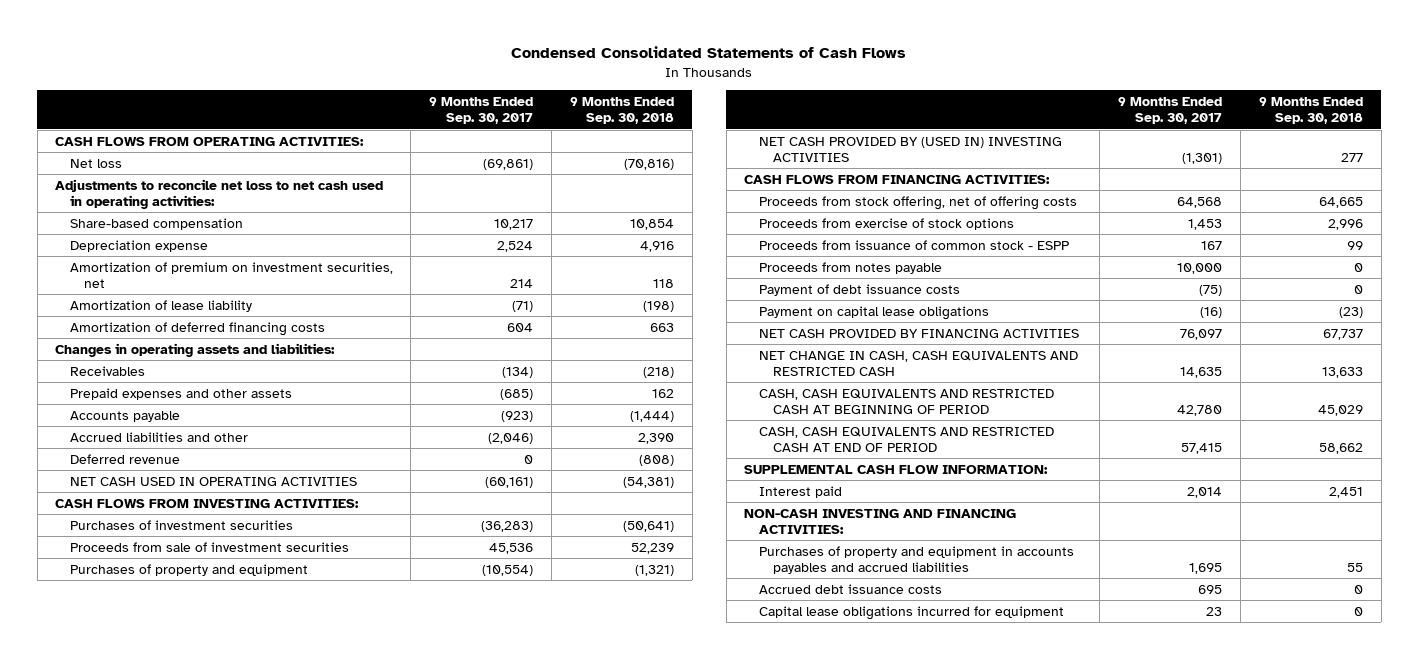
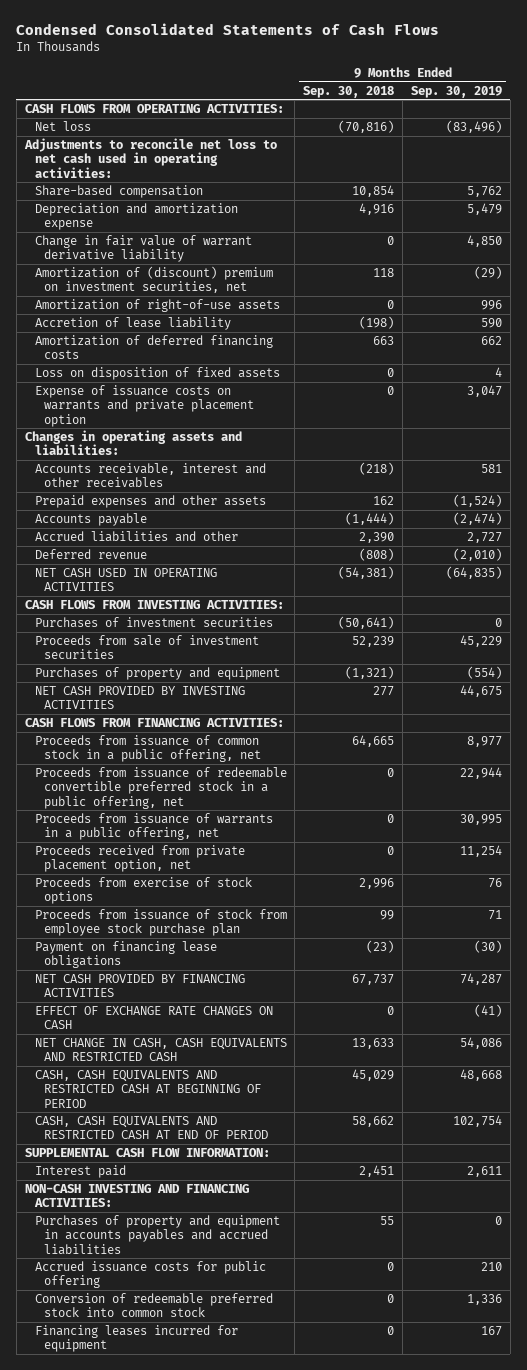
[429,97,534,125] 9 Months Ended Sep. 30, 2017 -> none
none -> [410,85,502,98] Sep. 30, 2019
[69,239,208,252] Depreciation expense -> [34,203,238,231] Depreciation and amortization expense
none -> [34,235,252,263] Change in fair value of warrant derivative liability
[69,261,393,289] Amortization of premium on investment securities, net -> [34,266,273,294] Amortization of (discount) premium on investment securities, net
none -> [34,299,280,313] Amortization of right-of-use assets
[69,299,252,312] Amortization of lease liability -> [34,317,231,331] Accretion of lease liability
none -> [34,367,280,381] Loss on disposition of fixed assets
none -> [34,385,255,427] Expense of issuance costs on warrants and private placement option
[69,365,145,376] Receivables -> [34,463,266,489] Accounts receivable, interest and other receivables
[758,136,1062,163] NET CASH PROVIDED BY (USED IN) INVESTING ACTIVITIES -> [34,686,245,710] NET CASH PROVIDED BY INVESTING ACTIVITIES
[758,195,1077,210] Proceeds from stock offering, net of offering costs -> [34,735,262,763] Proceeds from issuance of common stock in a public offering, net
none -> [34,767,287,809] Proceeds from issuance of redeemable convertible preferred stock in a public offering, net
none -> [34,813,273,841] Proceeds from issuance of warrants in a public offering, net
none -> [34,845,245,873] Proceeds received from private placement option, net
[758,261,942,274] Proceeds from notes payable -> none
[758,283,960,296] Payment of debt issuance costs -> none
[758,239,1069,250] Proceeds from issuance of common stock - ESPP -> [34,909,287,937] Proceeds from issuance of stock from employee stock purchase plan
[758,305,989,320] Payment on capital lease obligations -> [34,941,217,969] Payment on financing lease obligations
none -> [34,1006,273,1030] EFFECT OF EXCHANGE RATE CHANGES ON CASH
[758,583,942,594] Accrued debt issuance costs -> none
[758,605,1064,620] Capital lease obligations incurred for equipment -> none
none -> [34,1261,266,1289] Accrued issuance costs for public offering
none -> [34,1293,273,1318] Conversion of redeemable preferred stock into common stock
none -> [34,1325,238,1353] Financing leases incurred for equipment

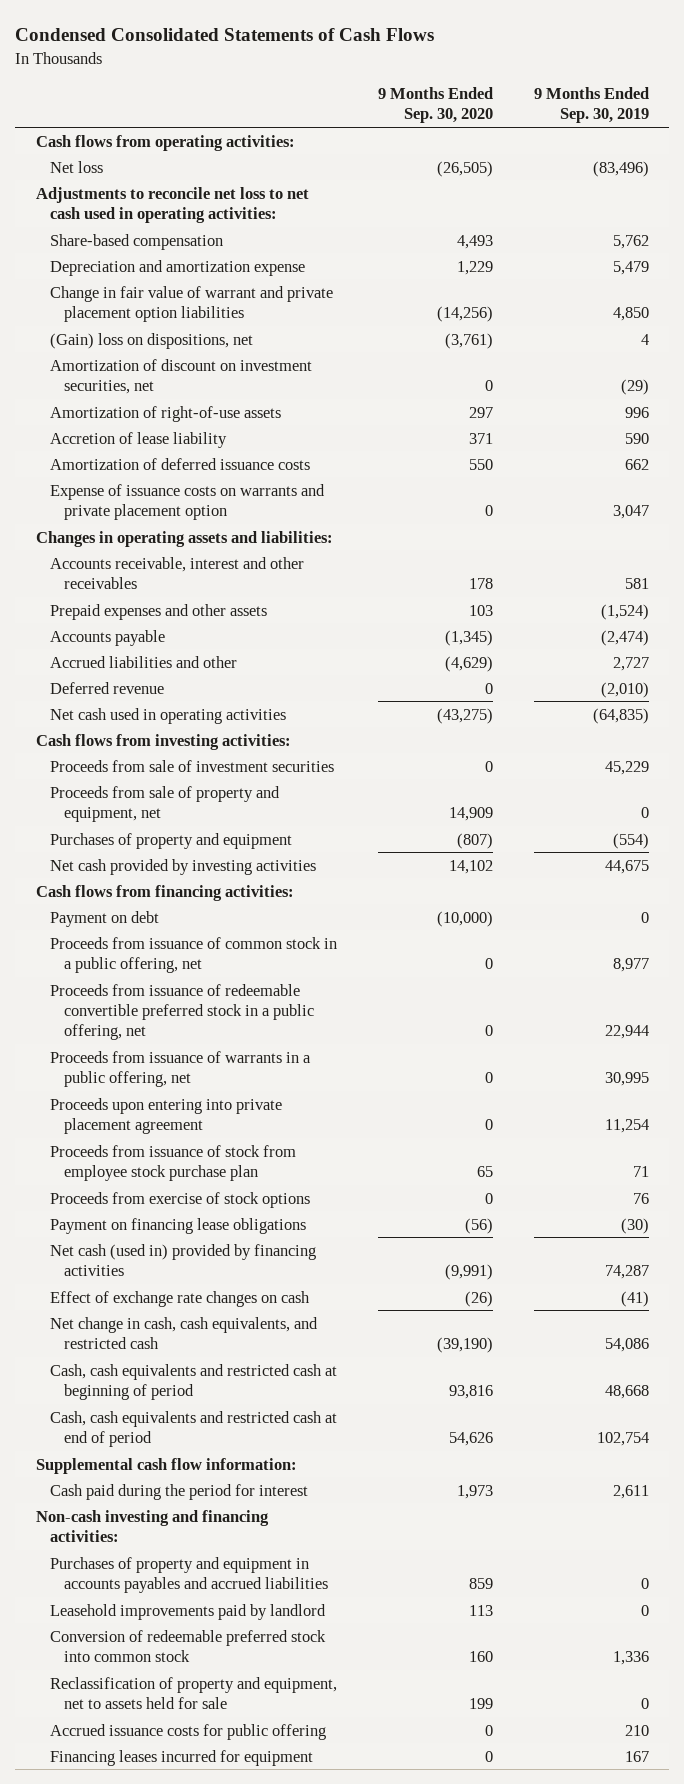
[303,85,395,98] Sep. 30, 2018 -> none
none -> [377,86,493,124] 9 Months Ended Sep. 30, 2020
[24,104,284,114] CASH FLOWS FROM OPERATING ACTIVITIES: -> [35,134,295,151] Cash flows from operating activities:
[34,235,252,263] Change in fair value of warrant derivative liability -> [49,285,333,322] Change in fair value of warrant and private placement option liabilities
none -> [49,332,253,349] (Gain) loss on dispositions, net
[34,266,273,294] Amortization of (discount) premium on investment securities, net -> [49,358,312,394] Amortization of discount on investment securities, net
[34,367,280,381] Loss on disposition of fixed assets -> none
[34,335,273,360] Amortization of deferred financing costs -> [49,457,310,470] Amortization of deferred issuance costs
[34,617,273,629] Purchases of investment securities -> none
[34,568,217,592] NET CASH USED IN OPERATING ACTIVITIES -> [49,707,286,724] Net cash used in operating activities
[24,600,284,610] CASH FLOWS FROM INVESTING ACTIVITIES: -> [35,733,291,750] Cash flows from investing activities:
none -> [49,785,280,822] Proceeds from sale of property and equipment, net
[34,686,245,710] NET CASH PROVIDED BY INVESTING ACTIVITIES -> [49,858,316,875] Net cash provided by investing activities
[24,718,284,728] CASH FLOWS FROM FINANCING ACTIVITIES: -> [35,884,294,901] Cash flows from financing activities:
none -> [49,910,159,927] Payment on debt
[34,845,245,873] Proceeds received from private placement option, net -> [49,1097,282,1134] Proceeds upon entering into private placement agreement
[34,877,252,905] Proceeds from exercise of stock options -> [49,1191,310,1208] Proceeds from exercise of stock options
[34,974,245,998] NET CASH PROVIDED BY FINANCING ACTIVITIES -> [49,1243,316,1276] Net cash (used in) provided by financing activities
[34,1006,273,1030] EFFECT OF EXCHANGE RATE CHANGES ON CASH -> [49,1290,310,1307] Effect of exchange rate changes on cash
[34,1038,287,1062] NET CHANGE IN CASH, CASH EQUIVALENTS AND RESTRICTED CASH -> [49,1316,318,1349] Net change in cash, cash equivalents, and restricted cash
[34,1070,262,1108] CASH, CASH EQUIVALENTS AND RESTRICTED CASH AT BEGINNING OF PERIOD -> [49,1363,337,1400] Cash, cash equivalents and restricted cash at beginning of period
[34,1116,269,1140] CASH, CASH EQUIVALENTS AND RESTRICTED CASH AT END OF PERIOD -> [49,1410,337,1447] Cash, cash equivalents and restricted cash at end of period
[24,1148,270,1158] SUPPLEMENTAL CASH FLOW INFORMATION: -> [35,1457,297,1474] Supplemental cash flow information:
[34,1165,126,1179] Interest paid -> [49,1483,308,1500] Cash paid during the period for interest
[24,1184,249,1208] NON-CASH INVESTING AND FINANCING ACTIVITIES: -> [35,1509,269,1542] Non-cash investing and financing activities:
none -> [49,1603,326,1620] Leasehold improvements paid by landlord
none -> [49,1676,337,1709] Reclassification of property and equipment, net to assets held for sale
[34,1261,266,1289] Accrued issuance costs for public offering -> [49,1723,326,1740] Accrued issuance costs for public offering

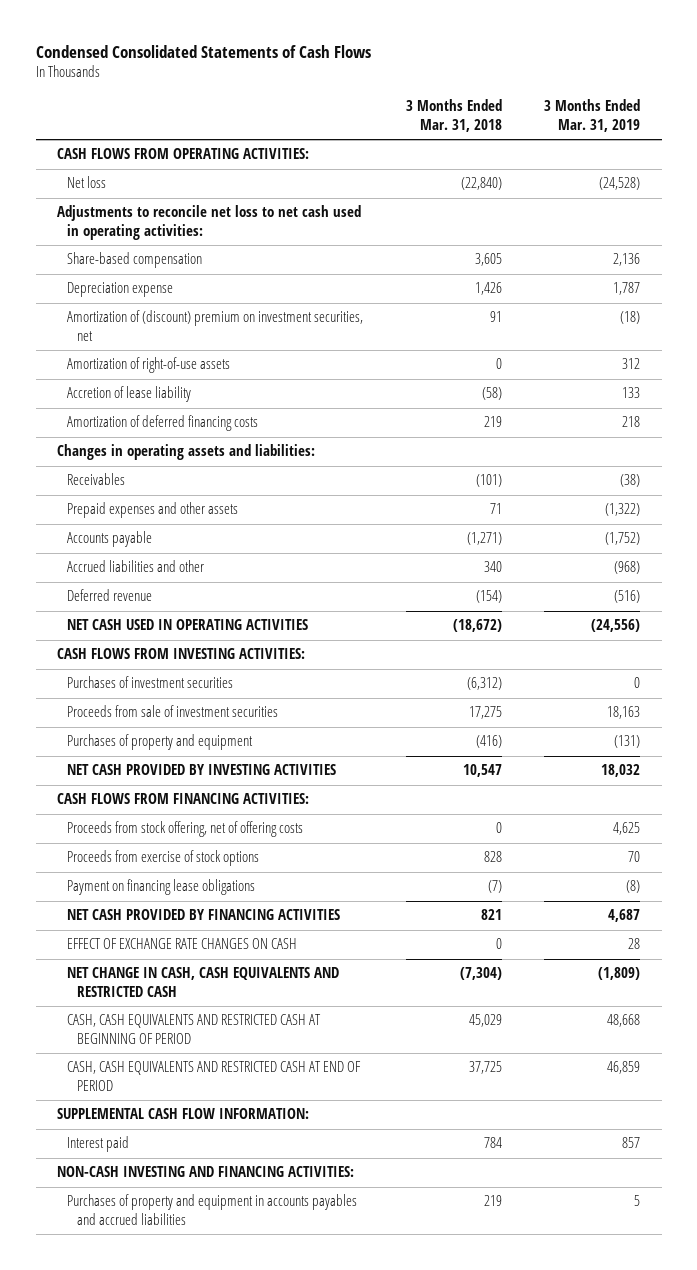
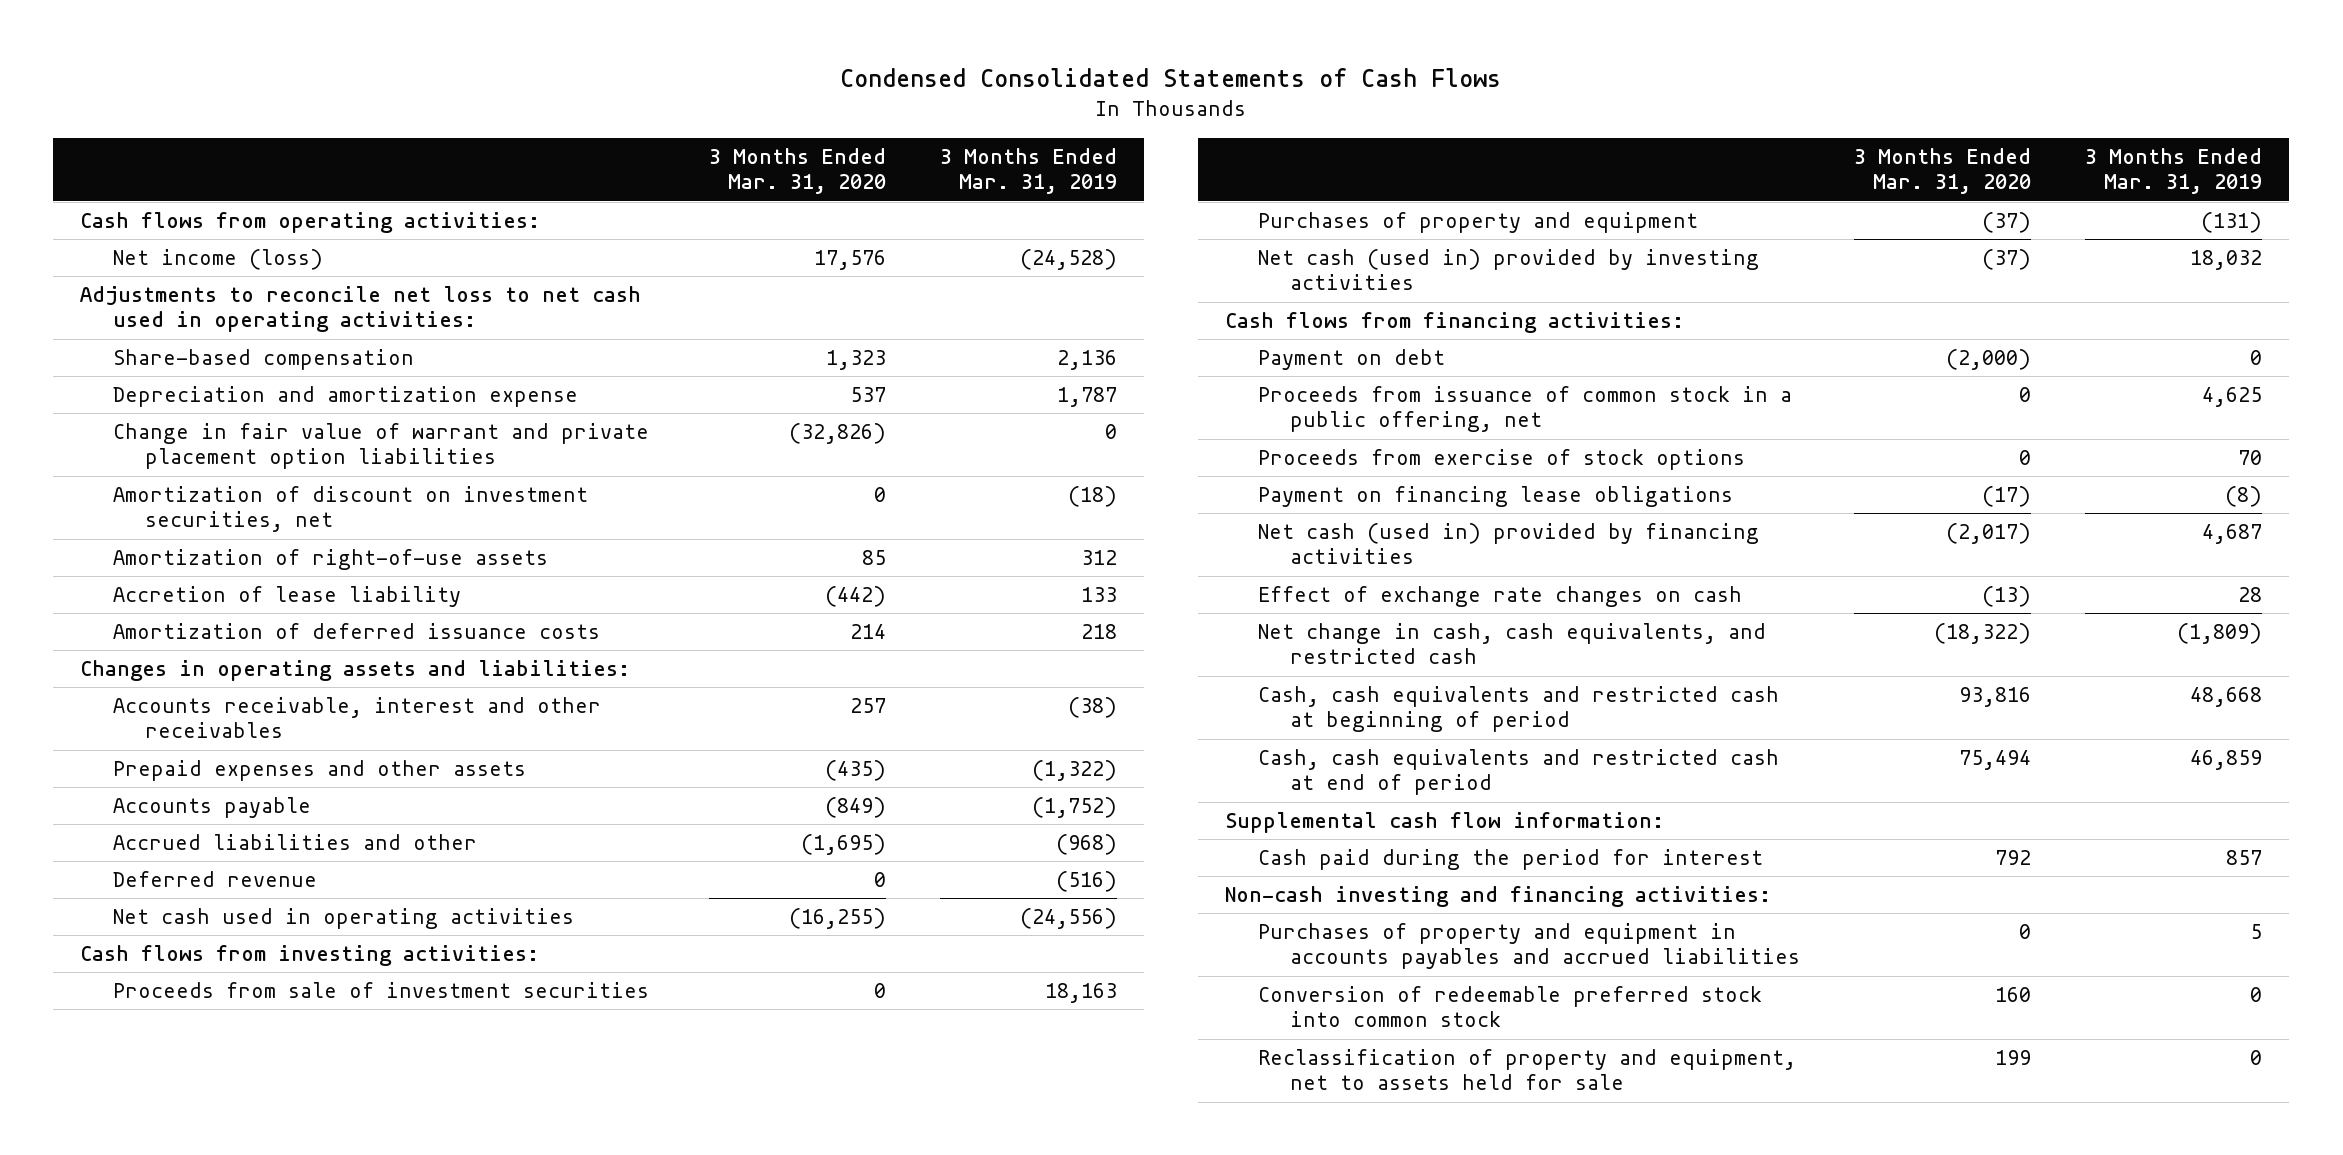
[405,99,502,132] 3 Months Ended Mar. 31, 2018 -> none
none -> [709,148,887,195] 3 Months Ended Mar. 31, 2020
[56,148,309,160] CASH FLOWS FROM OPERATING ACTIVITIES: -> [80,212,541,234] Cash flows from operating activities:
[67,176,107,189] Net loss -> [112,249,323,271] Net income (loss)
[67,282,174,298] Depreciation expense -> [112,386,578,408] Depreciation and amortization expense
none -> [112,423,649,470] Change in fair value of warrant and private placement option liabilities
[67,310,364,341] Amortization of (discount) premium on investment securities, net -> [112,486,588,533] Amortization of discount on investment securities, net
[67,415,259,432] Amortization of deferred financing costs -> [112,623,600,640] Amortization of deferred issuance costs
[67,473,126,486] Receivables -> [112,697,601,739] Accounts receivable, interest and other receivables
[67,676,234,689] Purchases of investment securities -> none
[67,619,309,631] NET CASH USED IN OPERATING ACTIVITIES -> [112,908,574,930] Net cash used in operating activities
[56,648,305,660] CASH FLOWS FROM INVESTING ACTIVITIES: -> [80,945,540,967] Cash flows from investing activities:
[67,764,337,776] NET CASH PROVIDED BY INVESTING ACTIVITIES -> [1257,249,1759,291] Net cash (used in) provided by investing activities
[56,793,309,805] CASH FLOWS FROM FINANCING ACTIVITIES: -> [1225,312,1685,334] Cash flows from financing activities:
none -> [1257,349,1445,371] Payment on debt
[67,821,304,838] Proceeds from stock offering, net of offering costs -> [1257,386,1792,433] Proceeds from issuance of common stock in a public offering, net
[67,909,341,921] NET CASH PROVIDED BY FINANCING ACTIVITIES -> [1257,523,1759,565] Net cash (used in) provided by financing activities
[67,938,298,950] EFFECT OF EXCHANGE RATE CHANGES ON CASH -> [1257,586,1742,608] Effect of exchange rate changes on cash
[67,967,340,997] NET CHANGE IN CASH, CASH EQUIVALENTS AND RESTRICTED CASH -> [1257,623,1766,665] Net change in cash, cash equivalents, and restricted cash
[67,1014,322,1044] CASH, CASH EQUIVALENTS AND RESTRICTED CASH AT BEGINNING OF PERIOD -> [1257,686,1779,733] Cash, cash equivalents and restricted cash at beginning of period
[67,1061,362,1091] CASH, CASH EQUIVALENTS AND RESTRICTED CASH AT END OF PERIOD -> [1257,749,1779,796] Cash, cash equivalents and restricted cash at end of period
[56,1108,309,1120] SUPPLEMENTAL CASH FLOW INFORMATION: -> [1225,812,1665,834] Supplemental cash flow information:
[67,1136,130,1153] Interest paid -> [1257,849,1763,871] Cash paid during the period for interest
[56,1166,354,1178] NON-CASH INVESTING AND FINANCING ACTIVITIES: -> [1225,886,1772,908] Non-cash investing and financing activities:
none -> [1257,986,1762,1028] Conversion of redeemable preferred stock into common stock
none -> [1257,1049,1796,1091] Reclassification of property and equipment, net to assets held for sale

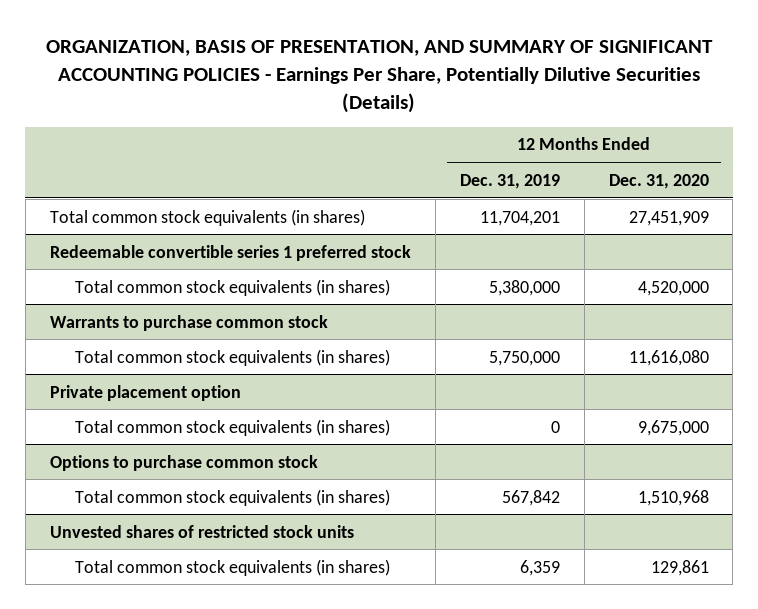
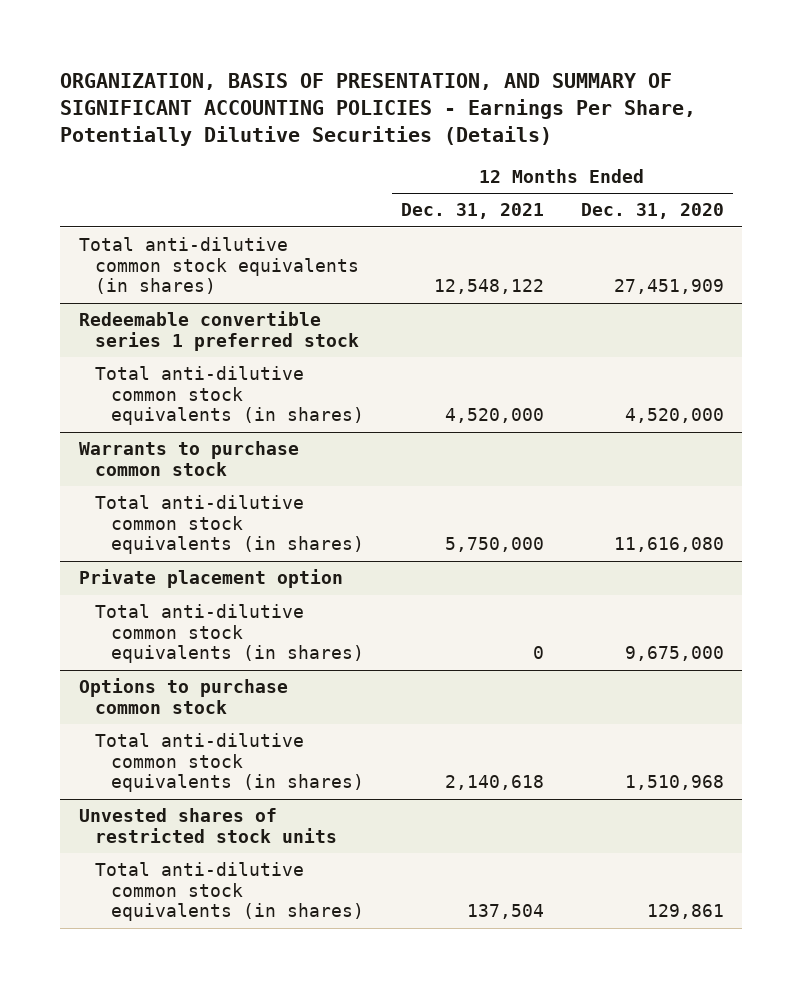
[459,173,560,189] Dec. 31, 2019 -> none
none -> [400,203,544,220] Dec. 31, 2021
[49,208,365,226] Total common stock equivalents (in shares) -> [78,237,359,295] Total anti-dilutive common stock equivalents (in shares)
[75,278,391,296] Total common stock equivalents (in shares) -> [94,366,365,426] Total anti-dilutive common stock equivalents (in shares)
[75,348,391,366] Total common stock equivalents (in shares) -> [94,495,365,555] Total anti-dilutive common stock equivalents (in shares)
[75,418,391,436] Total common stock equivalents (in shares) -> [94,604,365,664] Total anti-dilutive common stock equivalents (in shares)
[75,488,391,506] Total common stock equivalents (in shares) -> [94,733,365,793] Total anti-dilutive common stock equivalents (in shares)
[75,558,391,576] Total common stock equivalents (in shares) -> [94,862,365,922] Total anti-dilutive common stock equivalents (in shares)

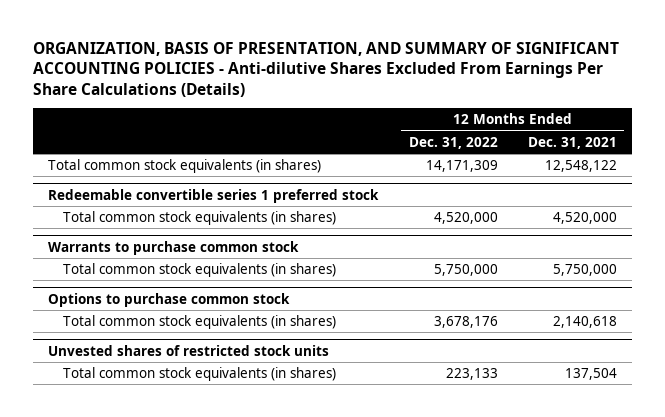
[60,72,697,147] ORGANIZATION, BASIS OF PRESENTATION, AND SUMMARY OF SIGNIFICANT ACCOUNTING POLICIES - Earnings Per Share, Potentially Dilutive Securities (Details) -> [33,41,620,98] ORGANIZATION, BASIS OF PRESENTATION, AND SUMMARY OF SIGNIFICANT ACCOUNTING POLICIES - Anti-dilutive Shares Excluded From Earnings Per Share Calculations (Details)
[580,203,724,220] Dec. 31, 2020 -> none
none -> [408,136,498,149] Dec. 31, 2022
[78,237,359,295] Total anti-dilutive common stock equivalents (in shares) -> [48,159,322,174] Total common stock equivalents (in shares)
[94,366,365,426] Total anti-dilutive common stock equivalents (in shares) -> [62,211,336,226] Total common stock equivalents (in shares)
[78,569,343,589] Private placement option -> none
[94,604,365,664] Total anti-dilutive common stock equivalents (in shares) -> none
[94,495,365,555] Total anti-dilutive common stock equivalents (in shares) -> [62,263,336,278] Total common stock equivalents (in shares)
[94,733,365,793] Total anti-dilutive common stock equivalents (in shares) -> [62,315,336,330] Total common stock equivalents (in shares)
[94,862,365,922] Total anti-dilutive common stock equivalents (in shares) -> [62,367,336,382] Total common stock equivalents (in shares)

